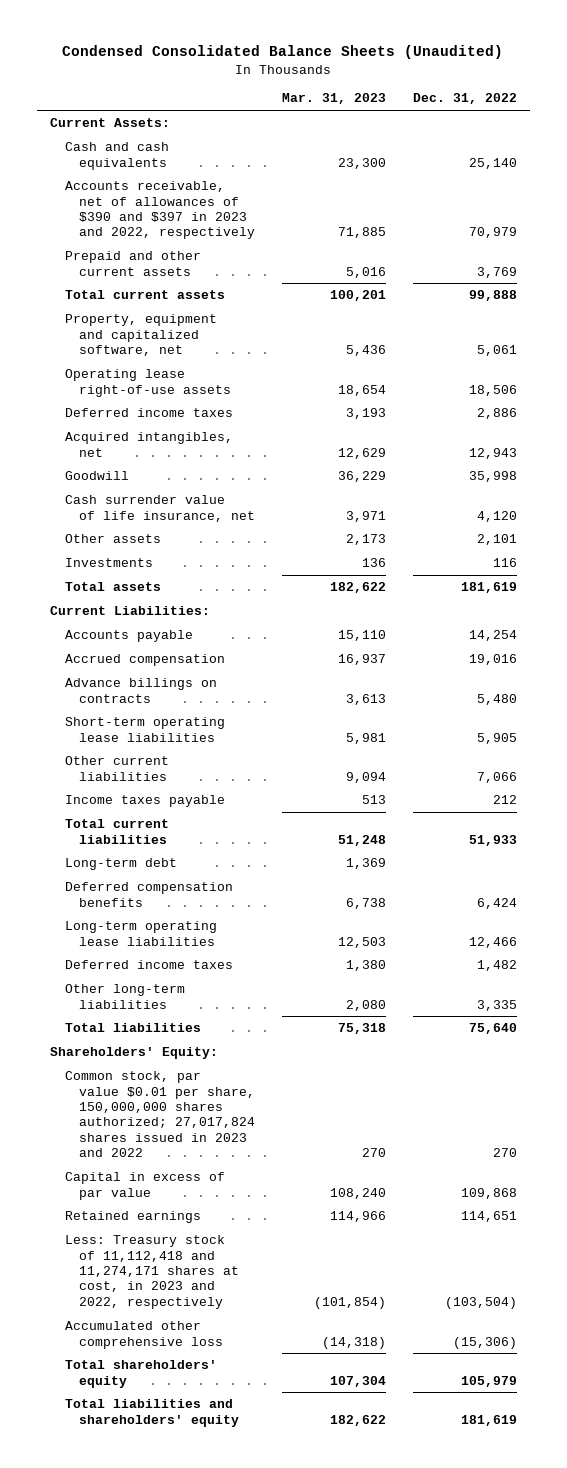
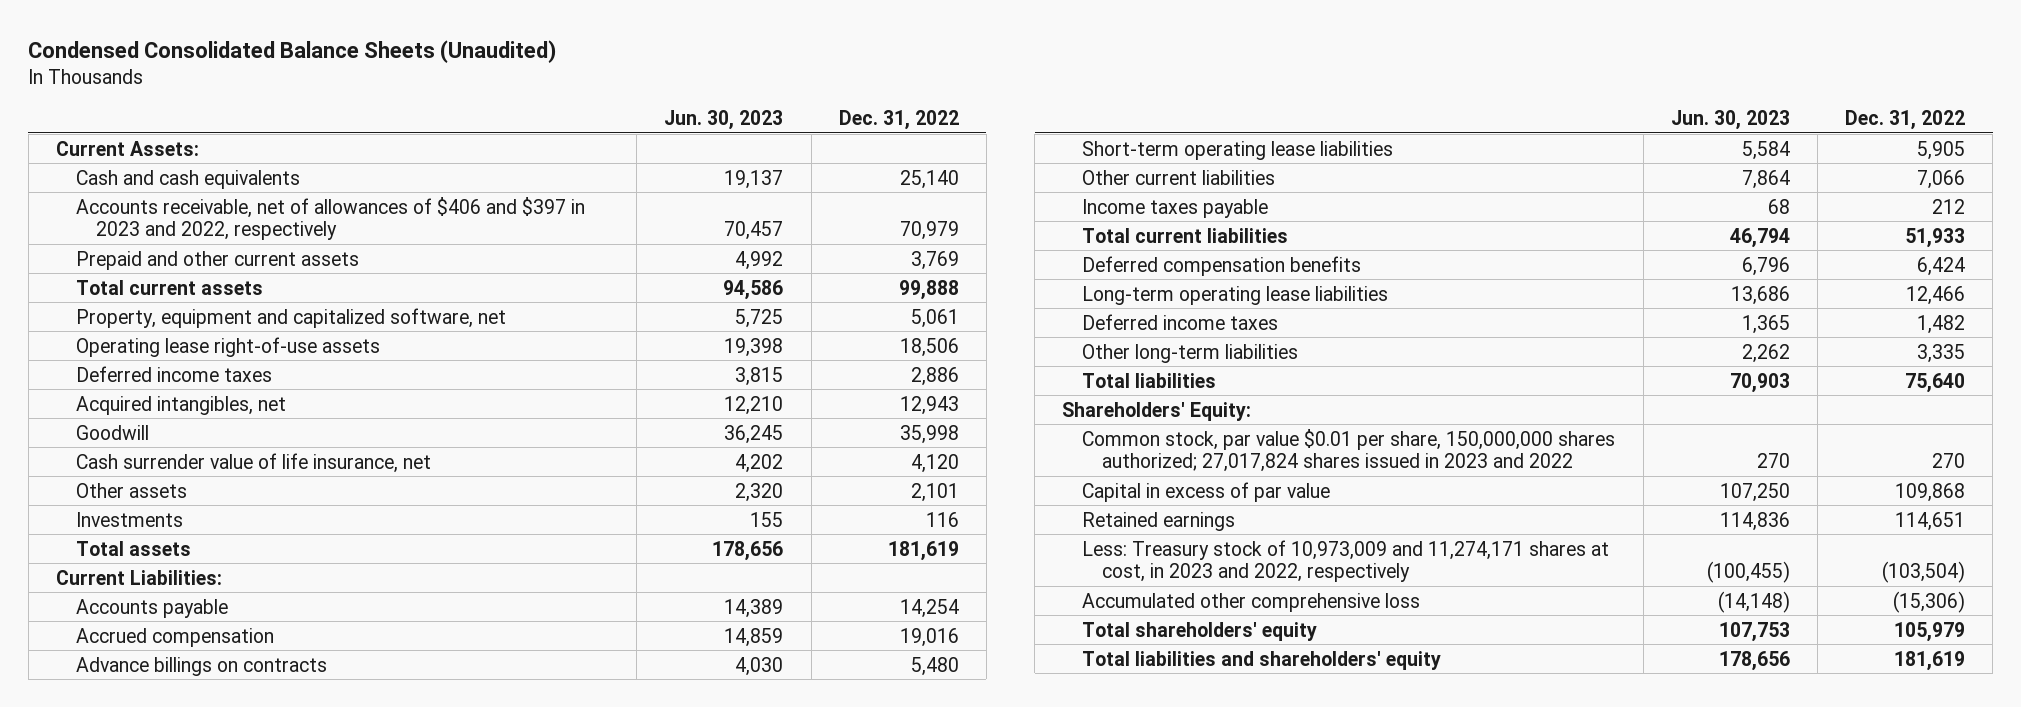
[282,93,387,105] Mar. 31, 2023 -> none
none -> [664,109,784,130] Jun. 30, 2023
[64,181,256,240] Accounts receivable, net of allowances of $390 and $397 in 2023 and 2022, respectively -> [75,196,585,241] Accounts receivable, net of allowances of $406 and $397 in 2023 and 2022, respectively
[64,858,177,871] Long-term debt -> none
[64,1235,240,1309] Less: Treasury stock of 11,112,418 and 11,274,171 shares at cost, in 2023 and 2022, respectively -> [1082,539,1610,583] Less: Treasury stock of 10,973,009 and 11,274,171 shares at cost, in 2023 and 2022, respectively

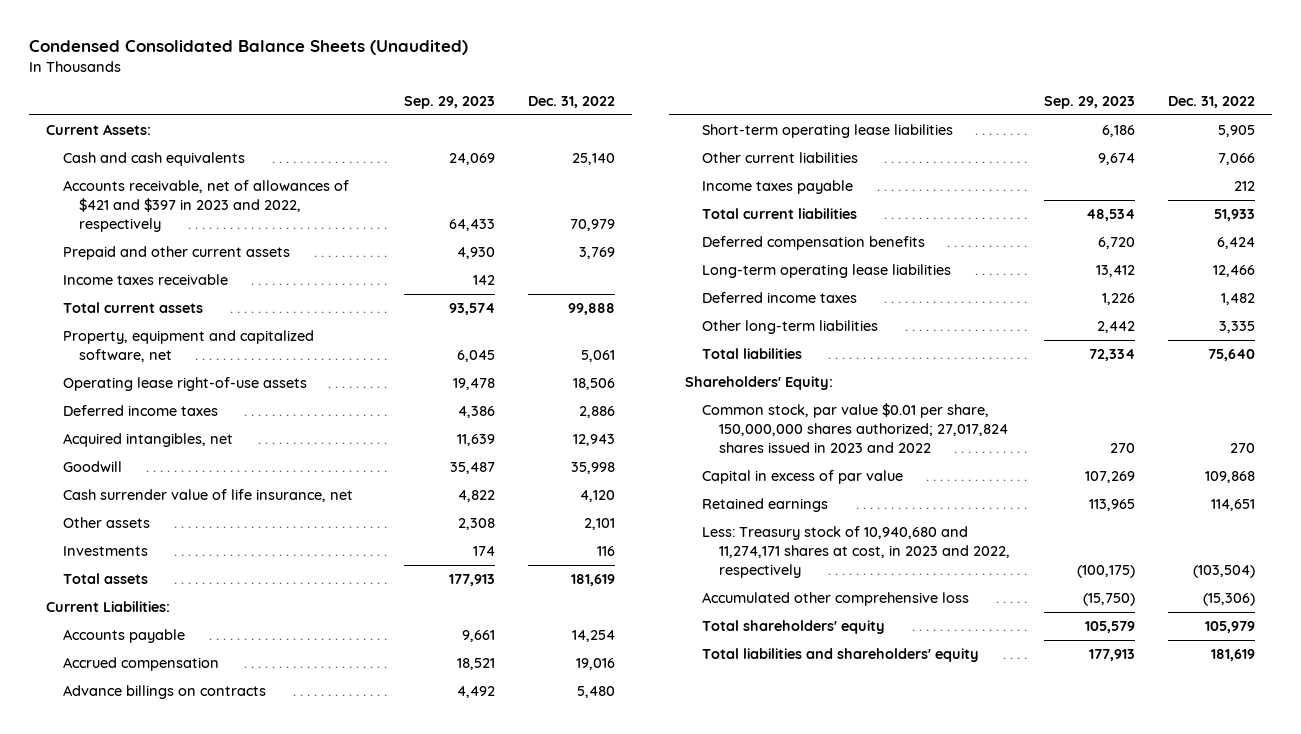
[664,109,784,130] Jun. 30, 2023 -> none
none -> [403,95,495,109] Sep. 29, 2023
[75,196,585,241] Accounts receivable, net of allowances of $406 and $397 in 2023 and 2022, respectively -> [62,180,349,233] Accounts receivable, net of allowances of $421 and $397 in 2023 and 2022, respectively
none -> [62,274,228,286] Income taxes receivable
[1082,539,1610,583] Less: Treasury stock of 10,973,009 and 11,274,171 shares at cost, in 2023 and 2022, respectively -> [702,526,1011,579] Less: Treasury stock of 10,940,680 and 11,274,171 shares at cost, in 2023 and 2022, respectively

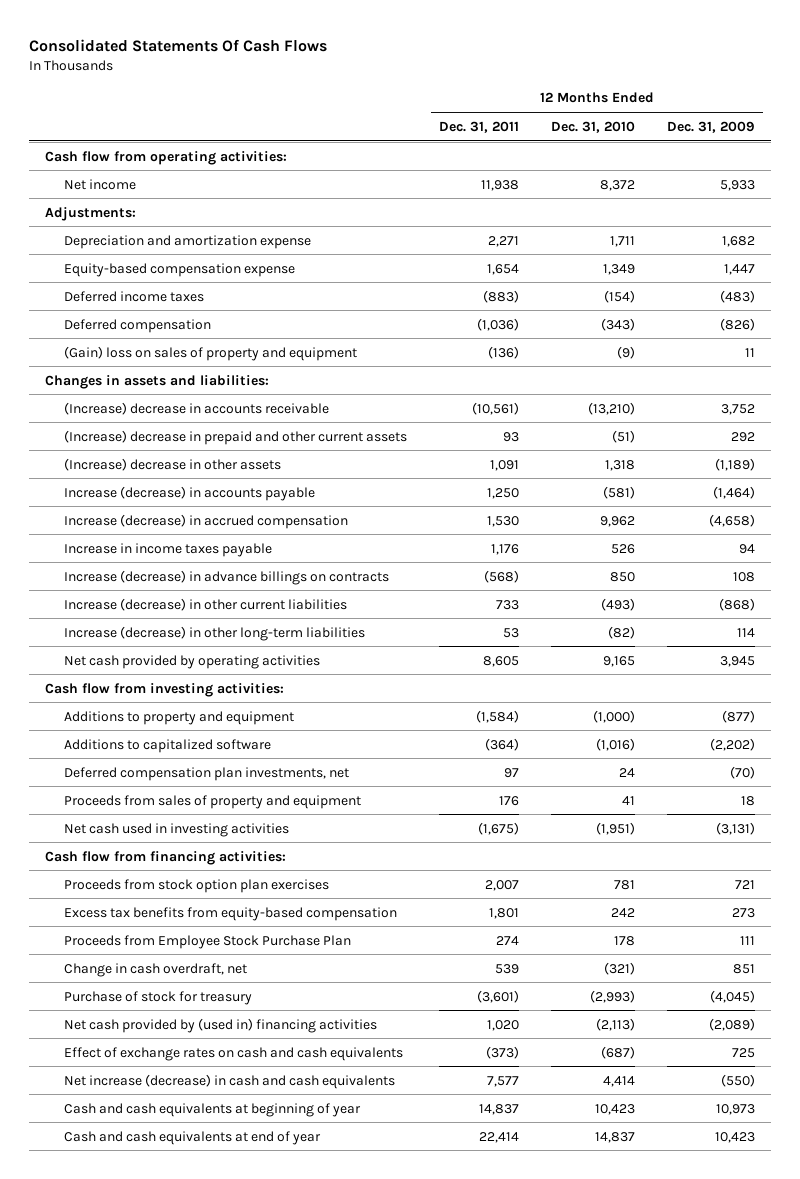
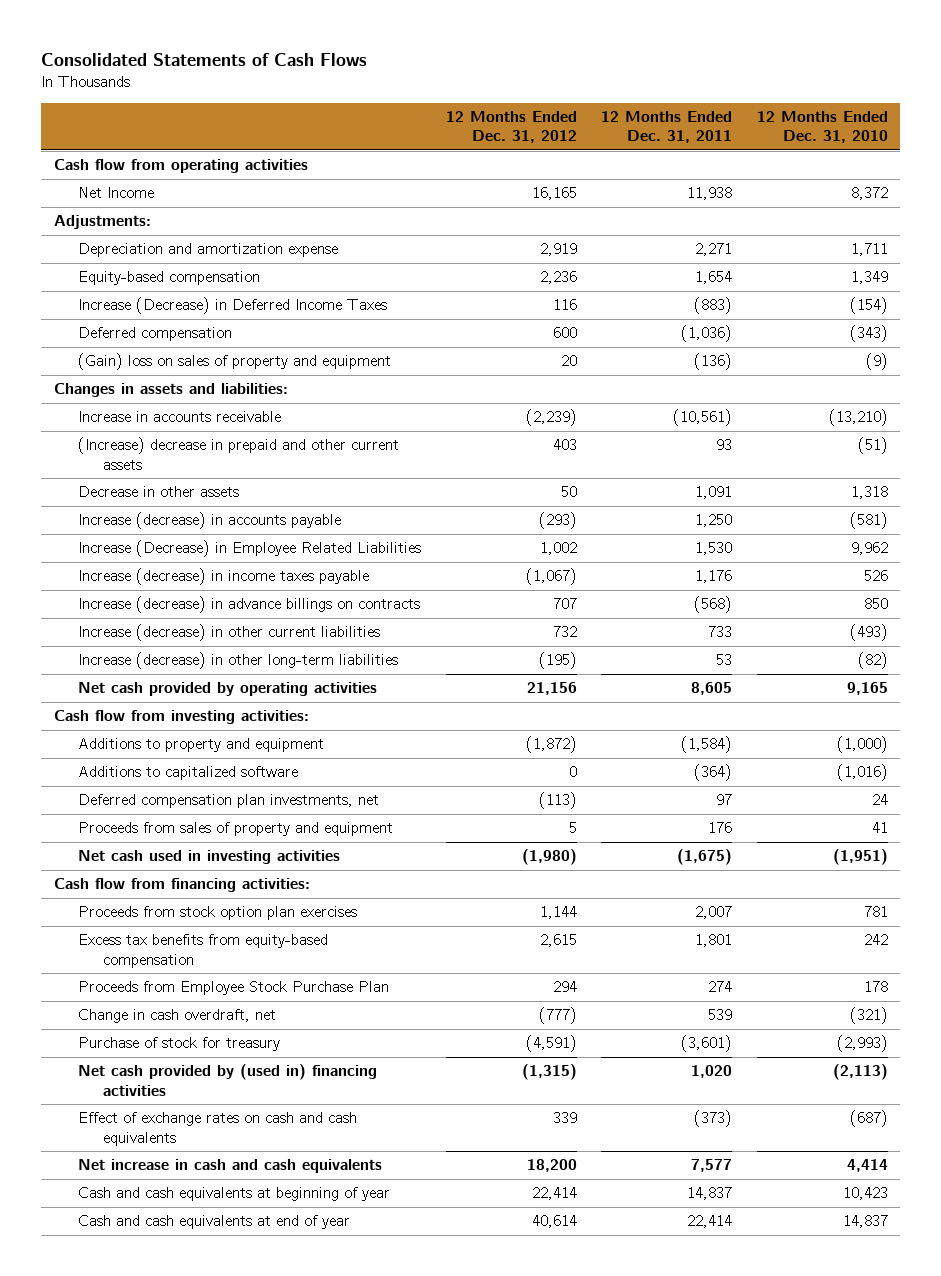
[29,38,328,52] Consolidated Statements Of Cash Flows -> [41,52,368,66] Consolidated Statements of Cash Flows
[666,120,755,133] Dec. 31, 2009 -> none
none -> [445,110,577,144] 12 Months Ended Dec. 31, 2012
[45,150,288,165] Cash flow from operating activities: -> [53,159,308,174] Cash flow from operating activities
[63,178,136,190] Net income -> [78,187,155,199] Net Income
[63,262,295,277] Equity-based compensation expense -> [78,271,261,286] Equity-based compensation
[63,290,204,302] Deferred income taxes -> [78,297,388,315] Increase (Decrease) in Deferred Income Taxes
[63,401,329,415] (Increase) decrease in accounts receivable -> [78,411,282,423] Increase in accounts receivable
[63,457,281,471] (Increase) decrease in other assets -> [78,486,240,498] Decrease in other assets
[63,513,348,529] Increase (decrease) in accrued compensation -> [78,540,422,558] Increase (Decrease) in Employee Related Liabilities
[63,542,272,557] Increase in income taxes payable -> [78,568,370,586] Increase (decrease) in income taxes payable
[63,1073,395,1089] Net increase (decrease) in cash and cash equivalents -> [78,1159,383,1174] Net increase in cash and cash equivalents

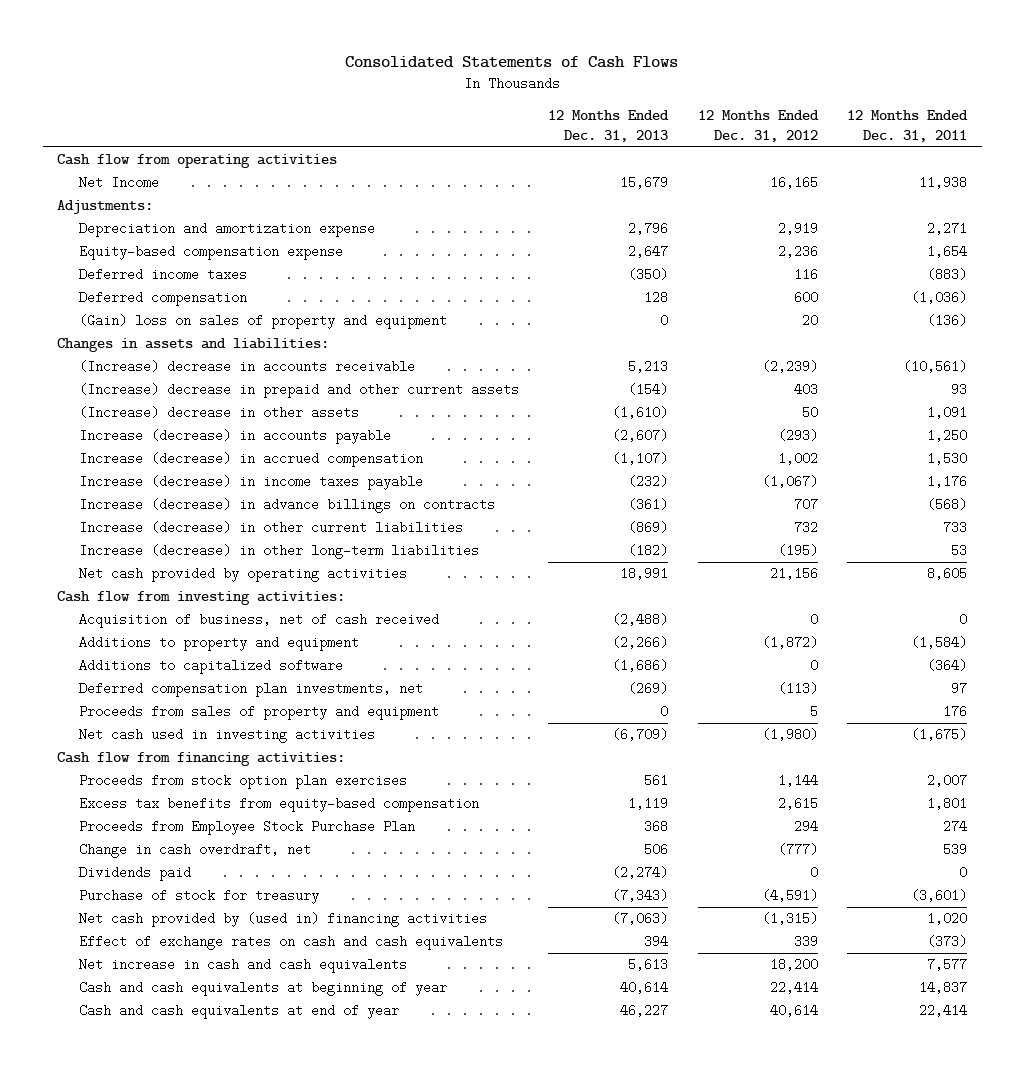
[756,110,888,144] 12 Months Ended Dec. 31, 2010 -> none
none -> [548,110,670,142] 12 Months Ended Dec. 31, 2013
[78,271,261,286] Equity-based compensation -> [78,245,343,261] Equity-based compensation expense
[78,297,388,315] Increase (Decrease) in Deferred Income Taxes -> [78,268,247,282] Deferred income taxes
[78,411,282,423] Increase in accounts receivable -> [78,360,415,374] (Increase) decrease in accounts receivable
[78,486,240,498] Decrease in other assets -> [78,406,359,420] (Increase) decrease in other assets
[78,540,422,558] Increase (Decrease) in Employee Related Liabilities -> [78,452,423,468] Increase (decrease) in accrued compensation
none -> [78,613,439,629] Acquisition of business, net of cash received
none -> [78,866,191,882] Dividends paid

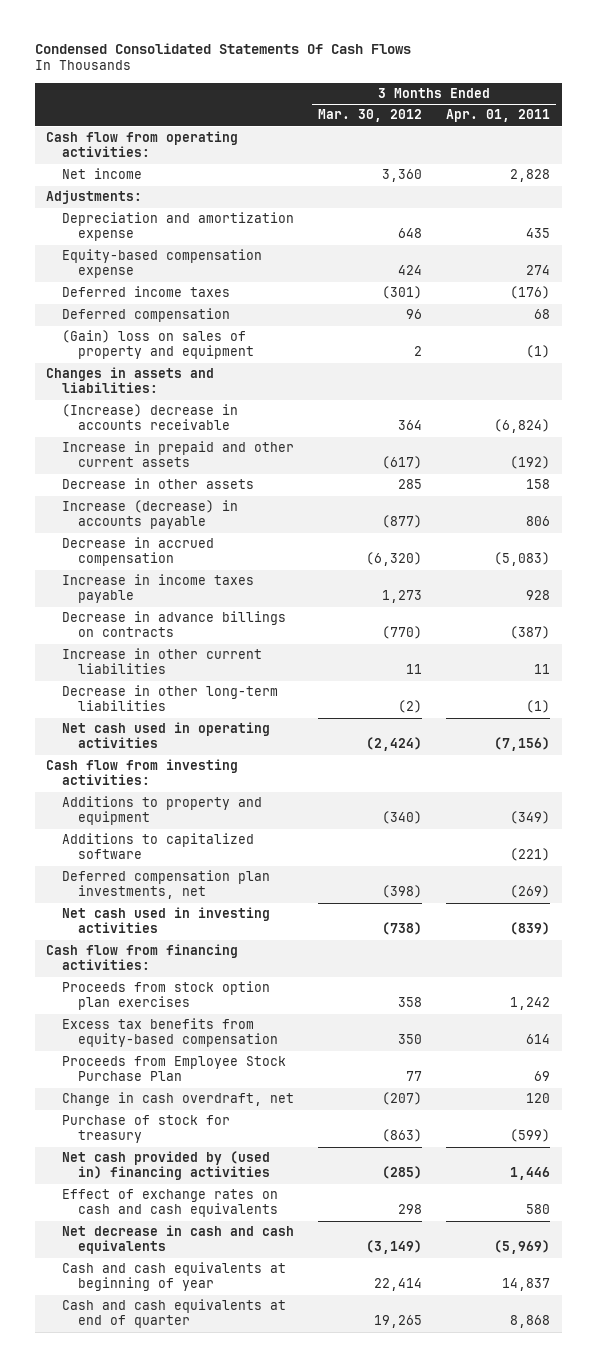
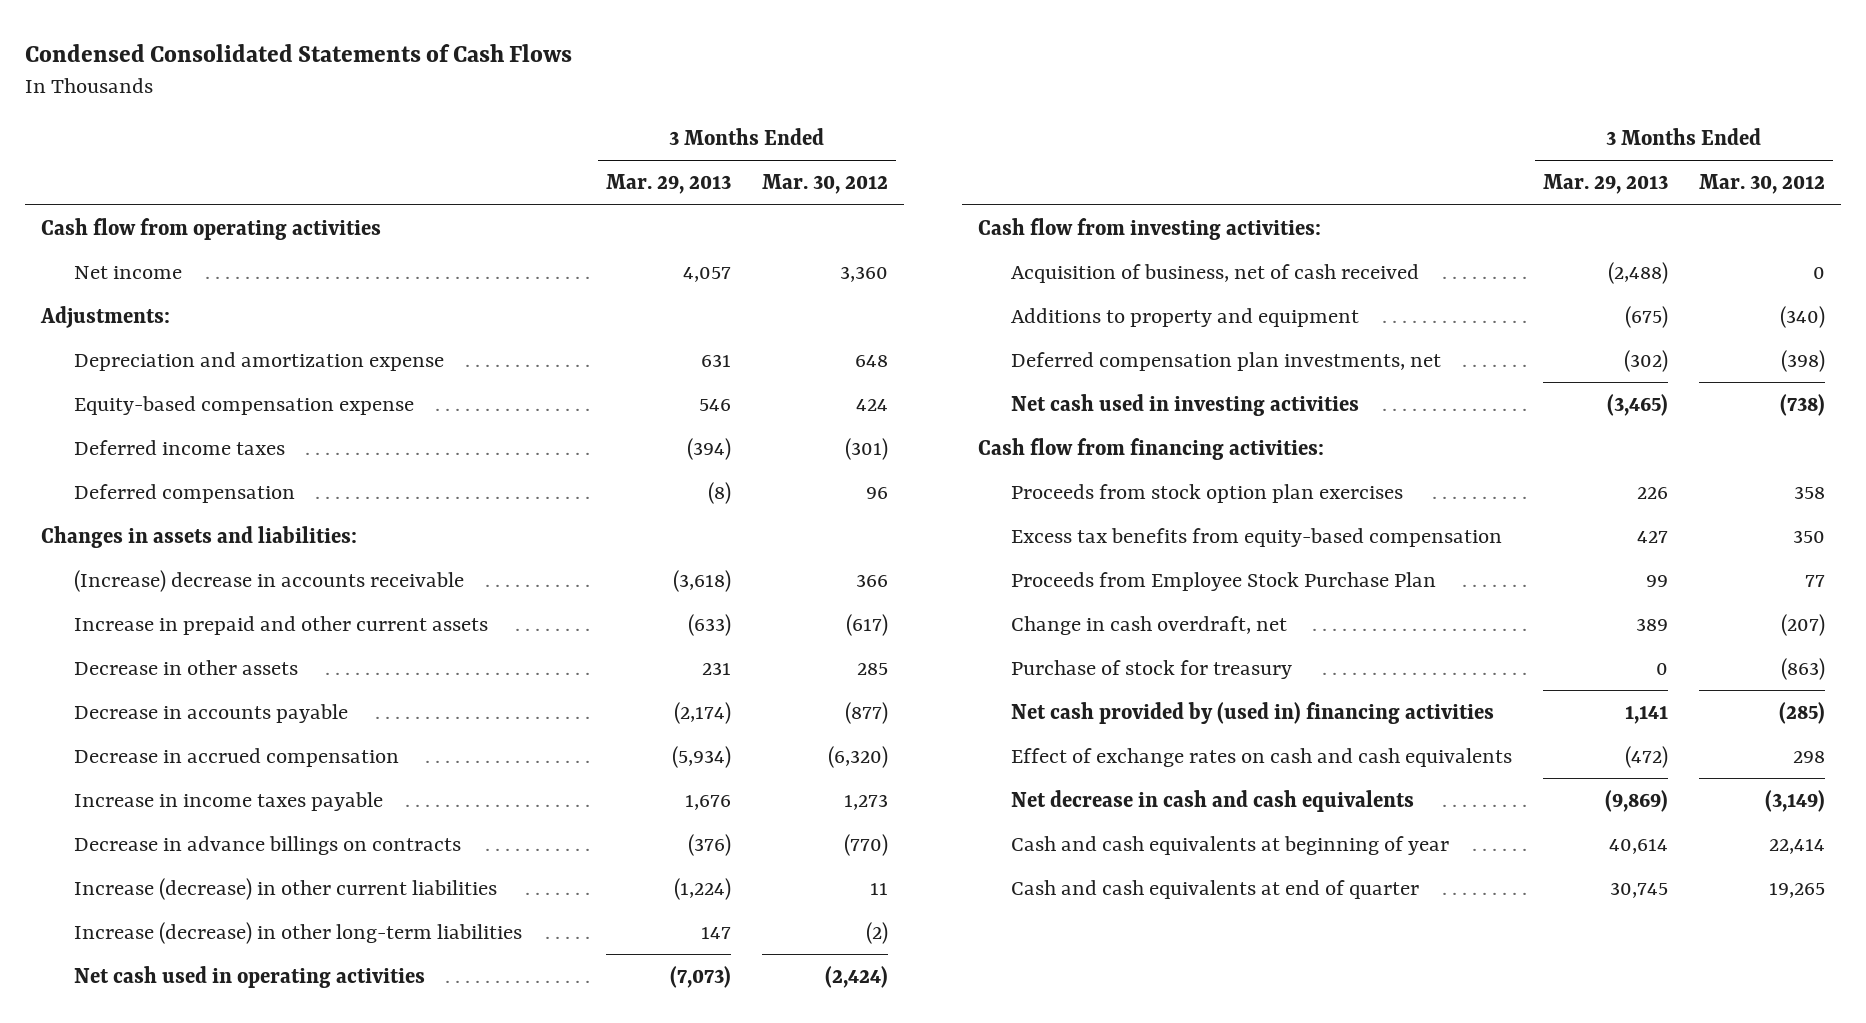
[34,42,411,54] Condensed Consolidated Statements Of Cash Flows -> [25,43,573,62] Condensed Consolidated Statements of Cash Flows
[445,109,550,123] Apr. 01, 2011 -> none
none -> [605,174,731,195] Mar. 29, 2013
[46,131,239,158] Cash flow from operating activities: -> [40,217,381,240] Cash flow from operating activities
[62,330,255,360] (Gain) loss on sales of property and equipment -> none
[398,420,423,431] 364 -> [856,573,889,587] 366
[62,500,239,530] Increase (decrease) in accounts payable -> [73,703,348,723] Decrease in accounts payable
[62,648,263,675] Increase in other current liabilities -> [73,877,497,900] Increase (decrease) in other current liabilities
[62,685,279,712] Decrease in other long-term liabilities -> [73,921,522,944] Increase (decrease) in other long-term liabilities
none -> [1010,263,1419,283] Acquisition of business, net of cash received
[62,833,255,860] Additions to capitalized software -> none

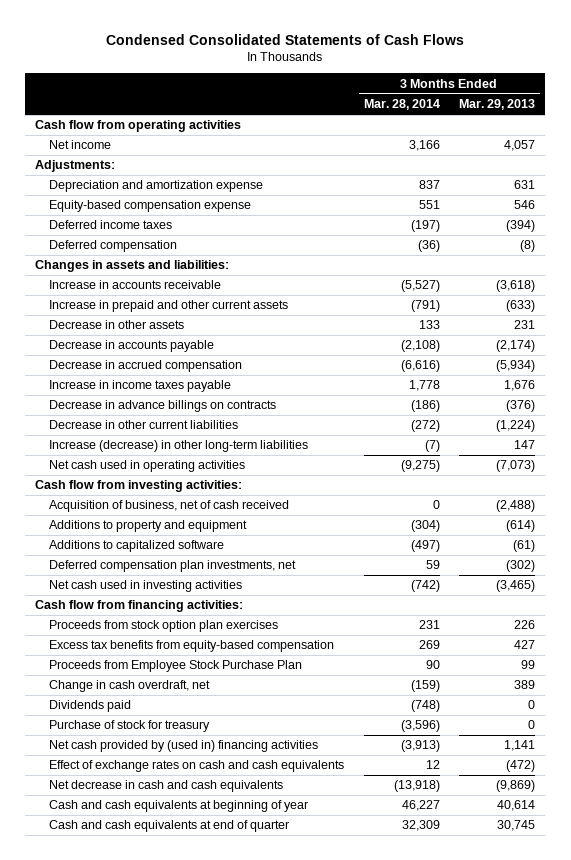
[762,174,889,195] Mar. 30, 2012 -> none
none -> [363,99,440,111] Mar. 28, 2014
[73,569,464,592] (Increase) decrease in accounts receivable -> [48,280,221,290] Increase in accounts receivable
[73,877,497,900] Increase (decrease) in other current liabilities -> [48,420,238,430] Decrease in other current liabilities
[1624,305,1668,328] (675) -> [506,520,536,533] (614)
none -> [48,540,224,553] Additions to capitalized software
none -> [48,700,131,713] Dividends paid

